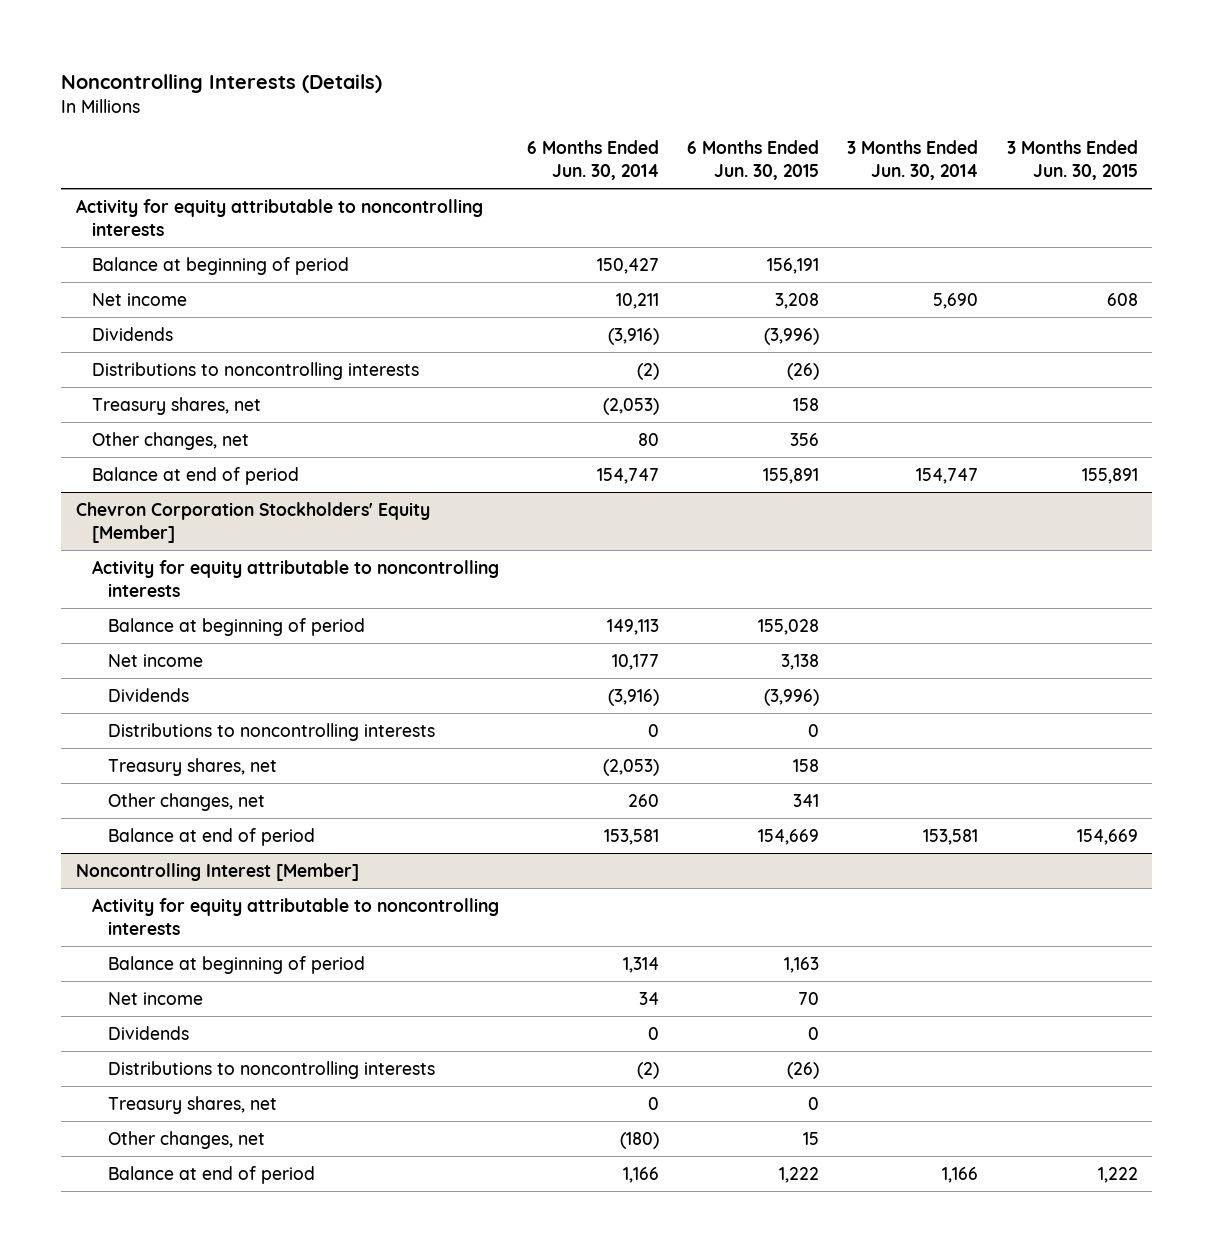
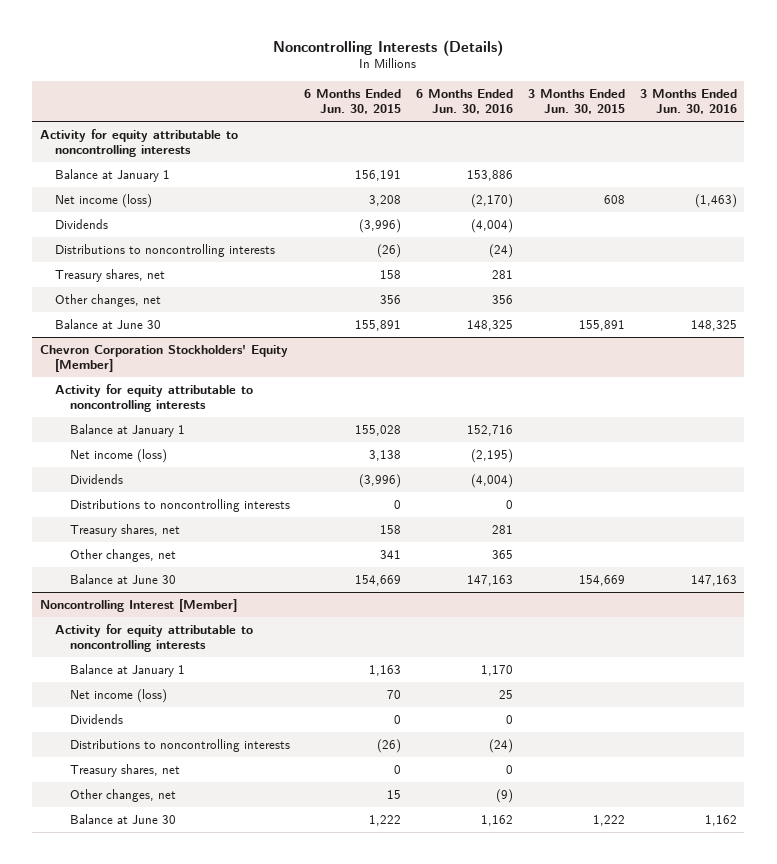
[526,140,659,180] 6 Months Ended Jun. 30, 2014 -> none
[847,140,979,180] 3 Months Ended Jun. 30, 2014 -> none
none -> [416,88,514,115] 6 Months Ended Jun. 30, 2016
none -> [639,88,737,115] 3 Months Ended Jun. 30, 2016
[91,256,349,275] Balance at beginning of period -> [54,168,170,182] Balance at January 1
[91,292,187,306] Net income -> [54,193,152,208] Net income (loss)
[91,466,299,485] Balance at end of period -> [54,318,161,329] Balance at June 30
[107,617,365,636] Balance at beginning of period -> [69,423,185,437] Balance at January 1
[107,653,203,667] Net income -> [69,448,167,463] Net income (loss)
[107,827,315,846] Balance at end of period -> [69,573,176,584] Balance at June 30
[107,955,365,974] Balance at beginning of period -> [69,663,185,677] Balance at January 1
[107,991,203,1005] Net income -> [69,688,167,703] Net income (loss)
[107,1165,315,1184] Balance at end of period -> [69,813,176,824] Balance at June 30

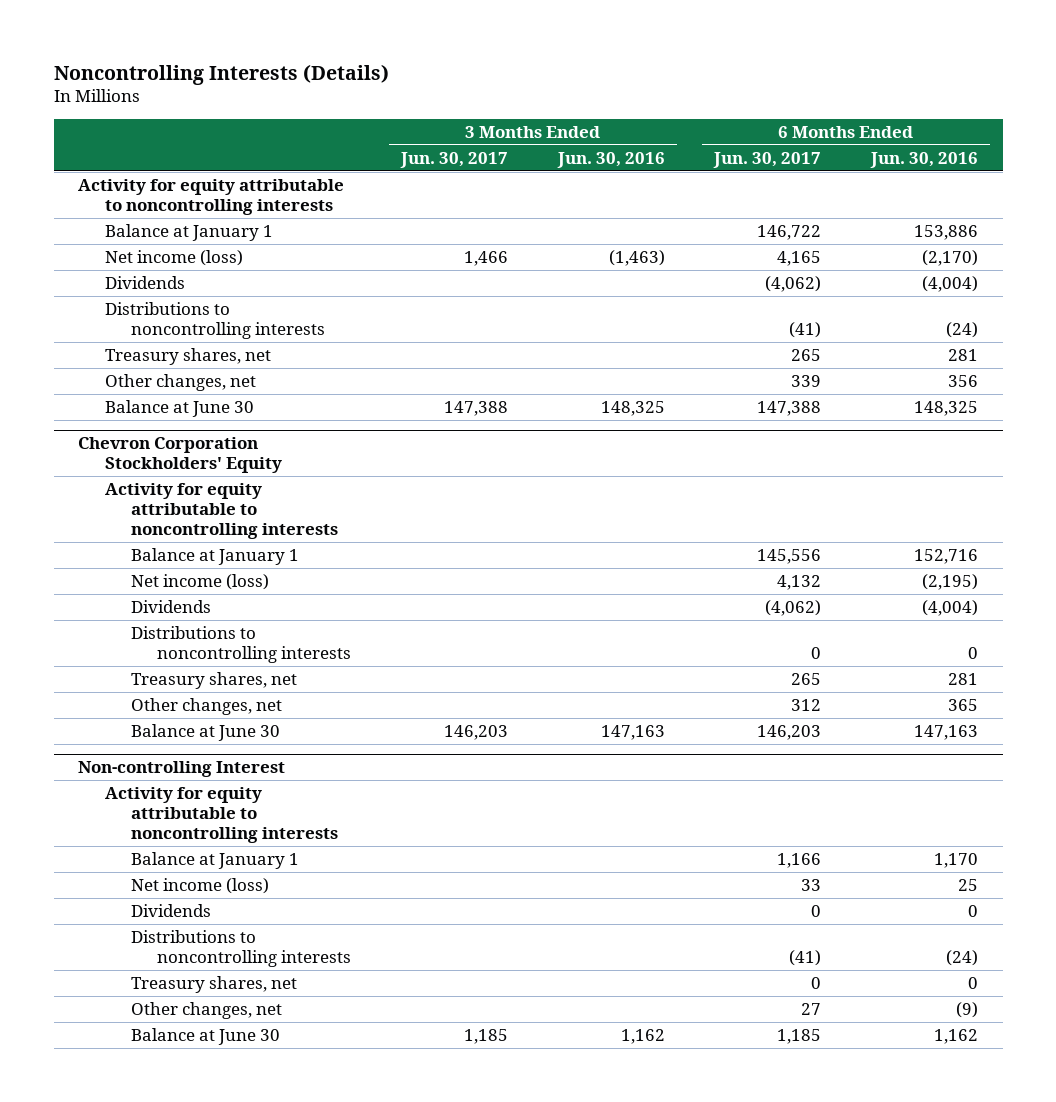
[304,88,402,115] 6 Months Ended Jun. 30, 2015 -> none
[527,88,625,115] 3 Months Ended Jun. 30, 2015 -> none
none -> [400,151,509,168] Jun. 30, 2017
none -> [713,151,822,168] Jun. 30, 2017
[39,344,288,373] Chevron Corporation Stockholders' Equity [Member] -> [78,437,282,474] Chevron Corporation Stockholders' Equity
[39,598,237,612] Noncontrolling Interest [Member] -> [78,761,286,778] Non-controlling Interest

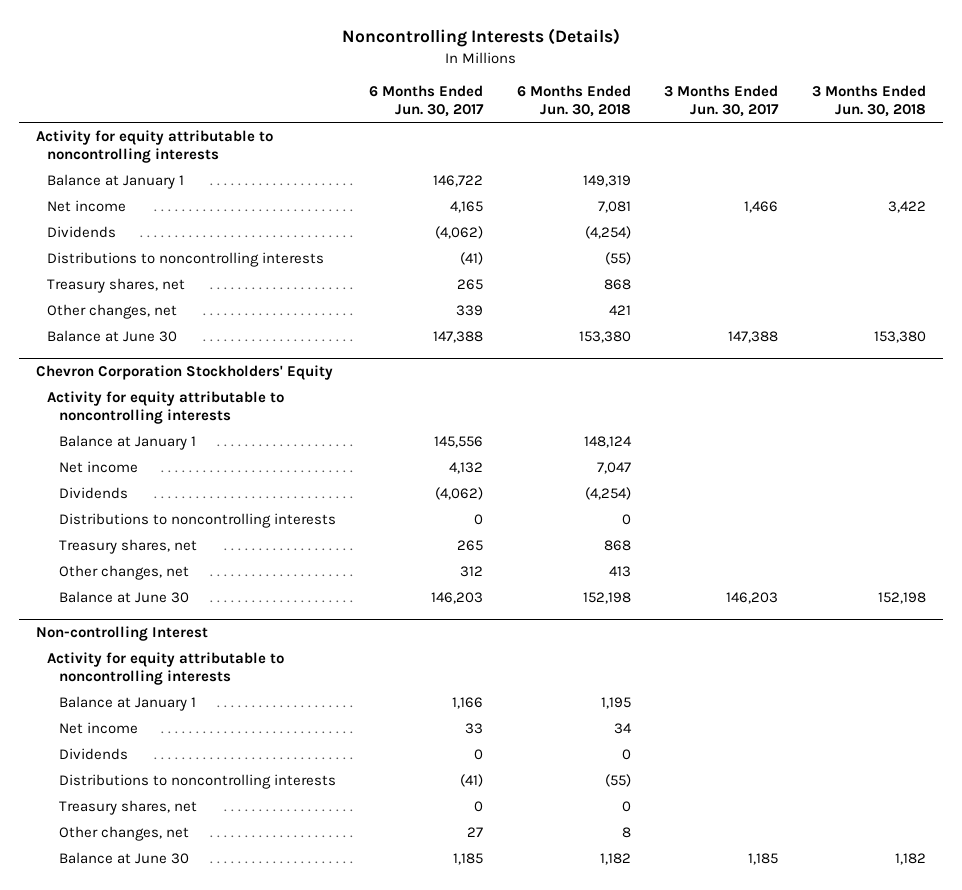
[556,151,665,168] Jun. 30, 2016 -> none
[869,151,978,168] Jun. 30, 2016 -> none
none -> [516,84,631,118] 6 Months Ended Jun. 30, 2018
none -> [811,84,926,118] 3 Months Ended Jun. 30, 2018
[104,249,243,266] Net income (loss) -> [47,199,127,212] Net income
[131,573,270,590] Net income (loss) -> [58,460,138,473] Net income
[131,877,270,894] Net income (loss) -> [58,721,138,734] Net income

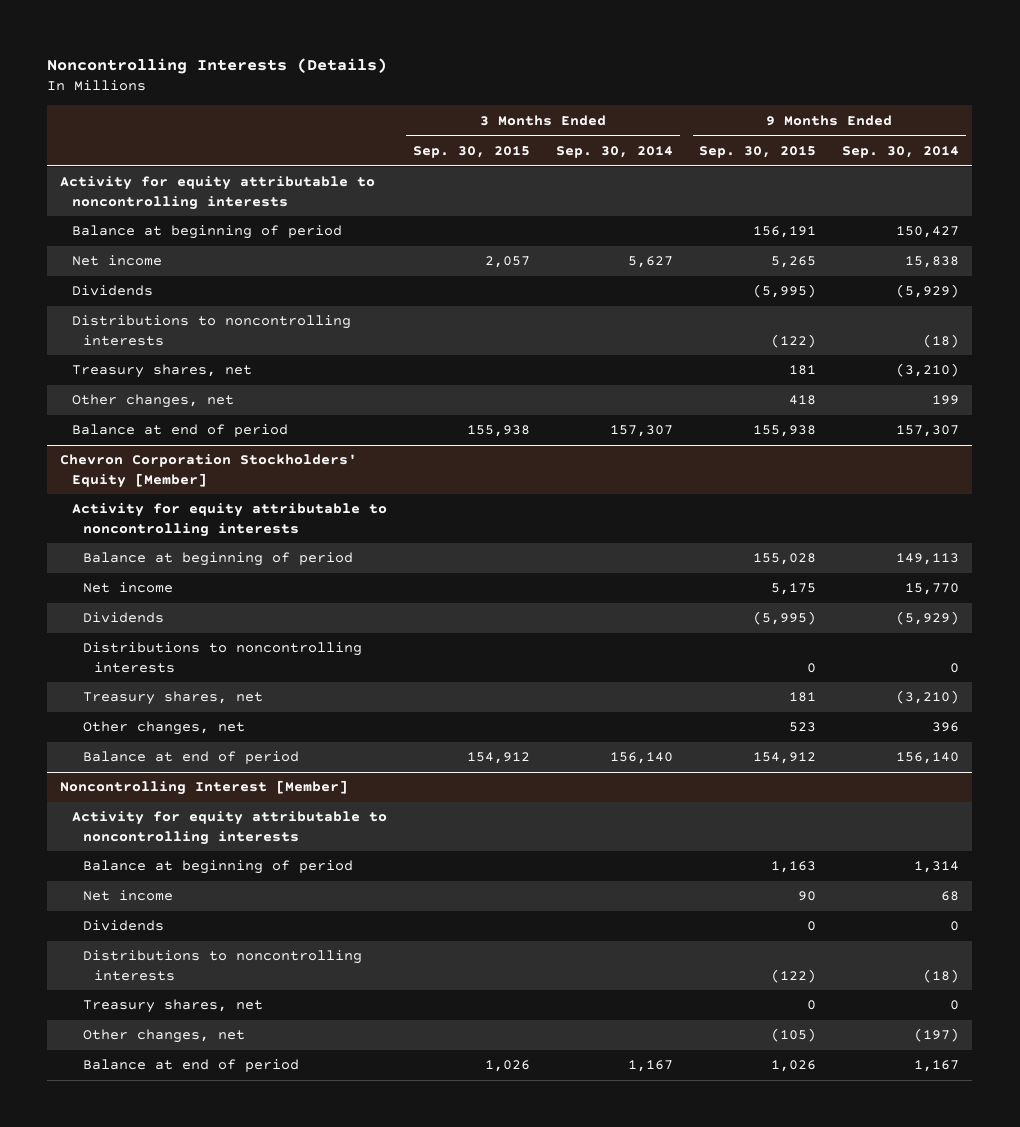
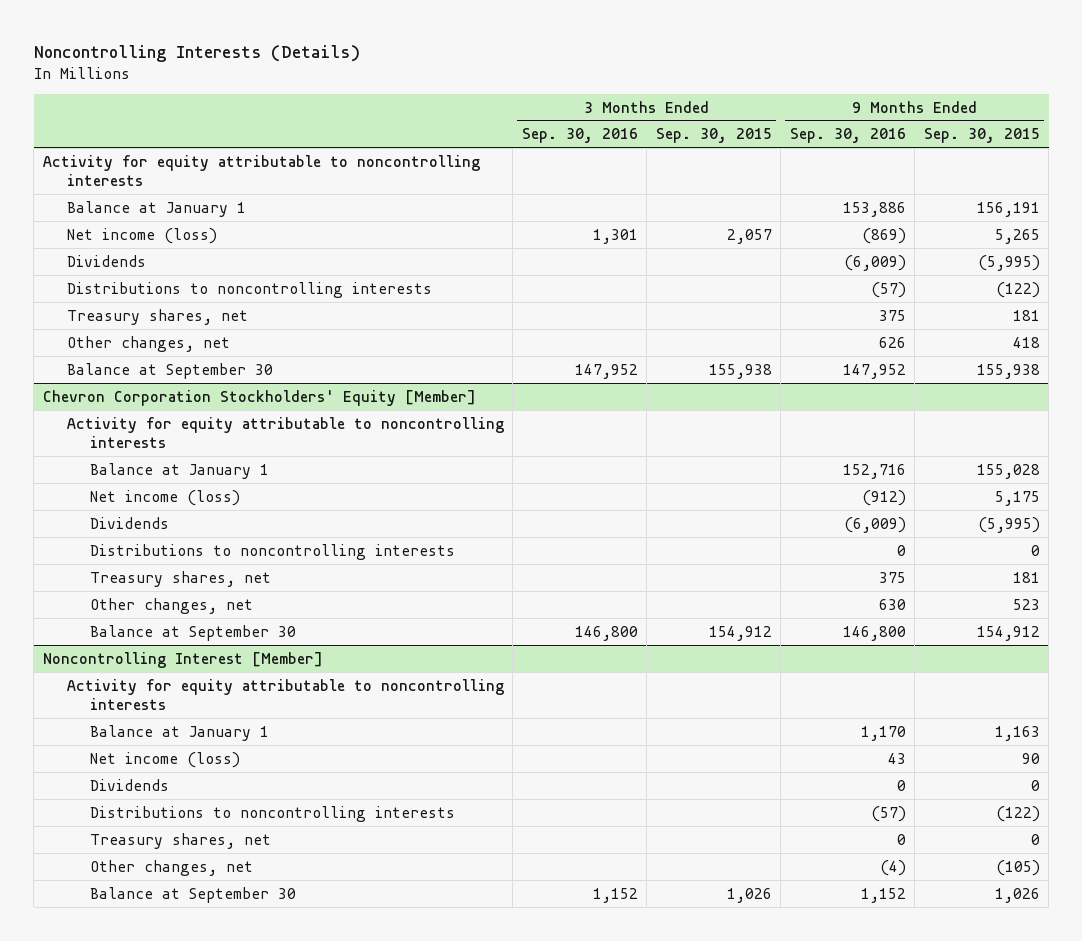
[555,145,673,158] Sep. 30, 2014 -> none
[842,145,960,158] Sep. 30, 2014 -> none
none -> [521,128,638,144] Sep. 30, 2016
none -> [789,128,906,144] Sep. 30, 2016
[71,225,342,240] Balance at beginning of period -> [66,200,246,217] Balance at January 1
[71,255,162,267] Net income -> [66,227,217,244] Net income (loss)
[71,424,288,438] Balance at end of period -> [66,362,273,379] Balance at September 30
[82,552,353,567] Balance at beginning of period -> [90,462,270,479] Balance at January 1
[82,582,173,594] Net income -> [90,489,241,506] Net income (loss)
[82,751,299,765] Balance at end of period -> [90,624,297,641] Balance at September 30
[82,860,353,875] Balance at beginning of period -> [90,724,270,741] Balance at January 1
[82,890,173,902] Net income -> [90,751,241,768] Net income (loss)
[82,1059,299,1073] Balance at end of period -> [90,886,297,903] Balance at September 30

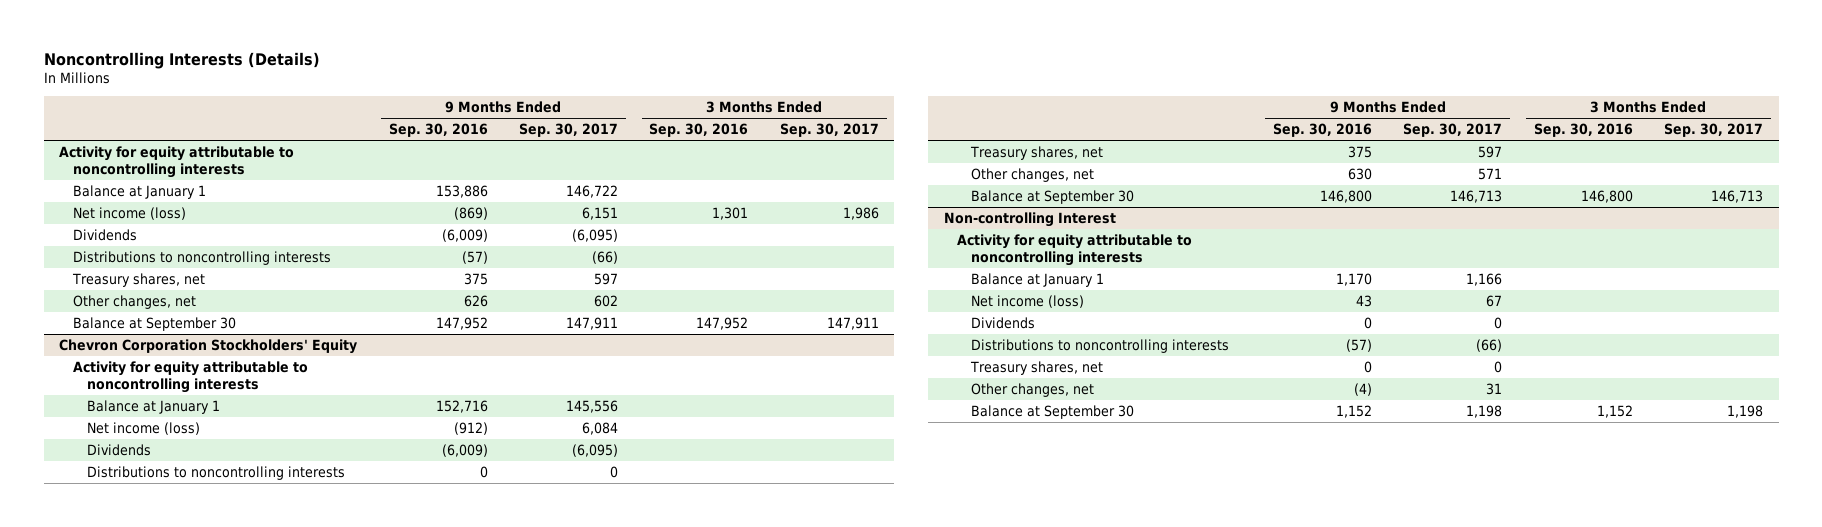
[655,128,772,144] Sep. 30, 2015 -> none
[923,128,1040,144] Sep. 30, 2015 -> none
none -> [519,123,619,138] Sep. 30, 2017
none -> [779,123,879,138] Sep. 30, 2017
[42,389,476,406] Chevron Corporation Stockholders' Equity [Member] -> [59,338,358,354] Chevron Corporation Stockholders' Equity
[42,651,323,668] Noncontrolling Interest [Member] -> [943,211,1116,227] Non-controlling Interest

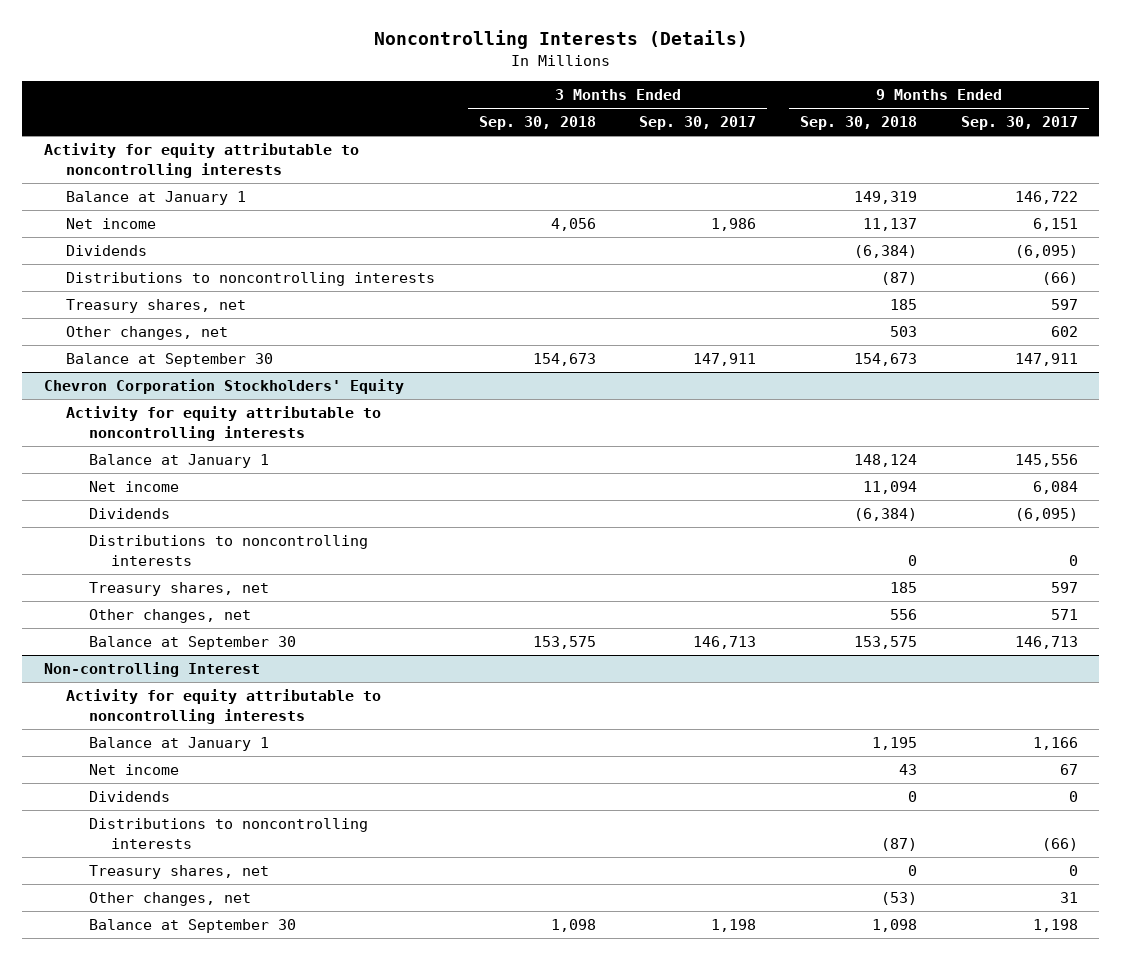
[388,123,488,138] Sep. 30, 2016 -> none
[649,123,749,138] Sep. 30, 2016 -> none
none -> [478,116,596,131] Sep. 30, 2018
none -> [800,116,918,131] Sep. 30, 2018
[73,206,187,220] Net income (loss) -> [66,218,157,230] Net income
[87,421,201,435] Net income (loss) -> [88,481,179,493] Net income
[971,294,1085,308] Net income (loss) -> [88,764,179,776] Net income

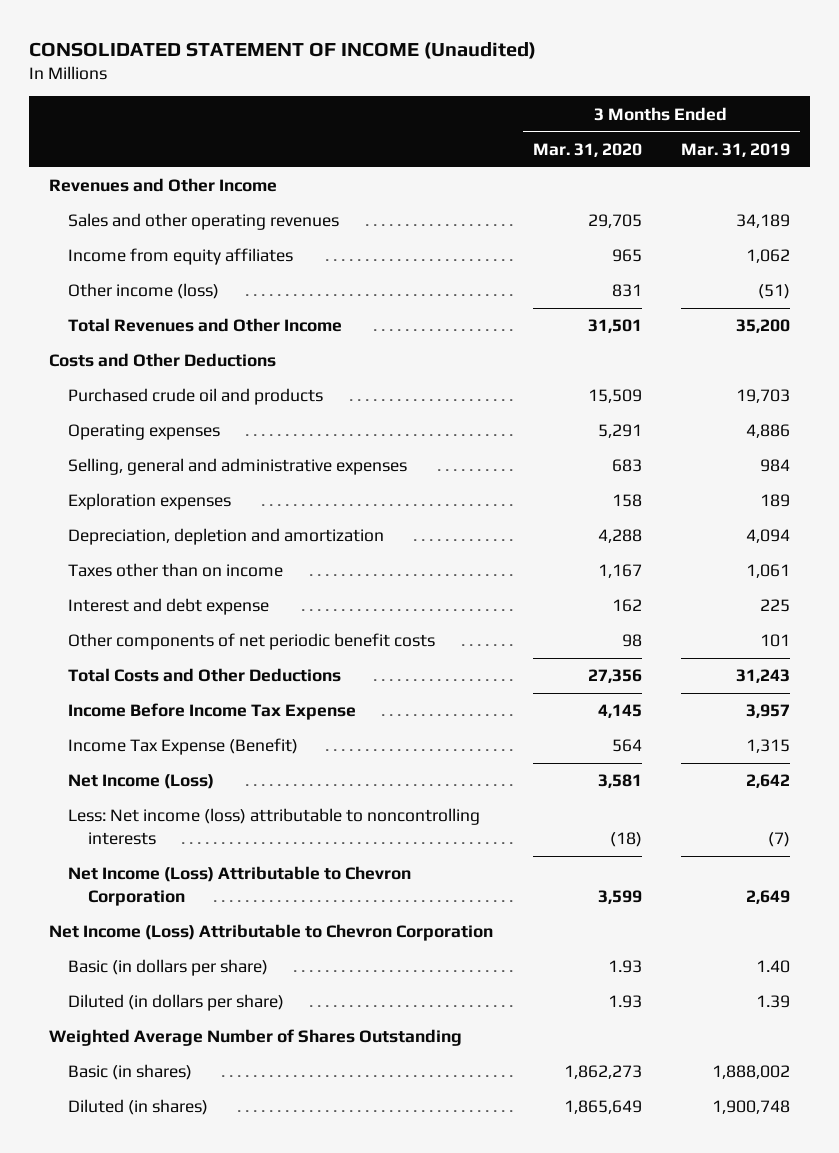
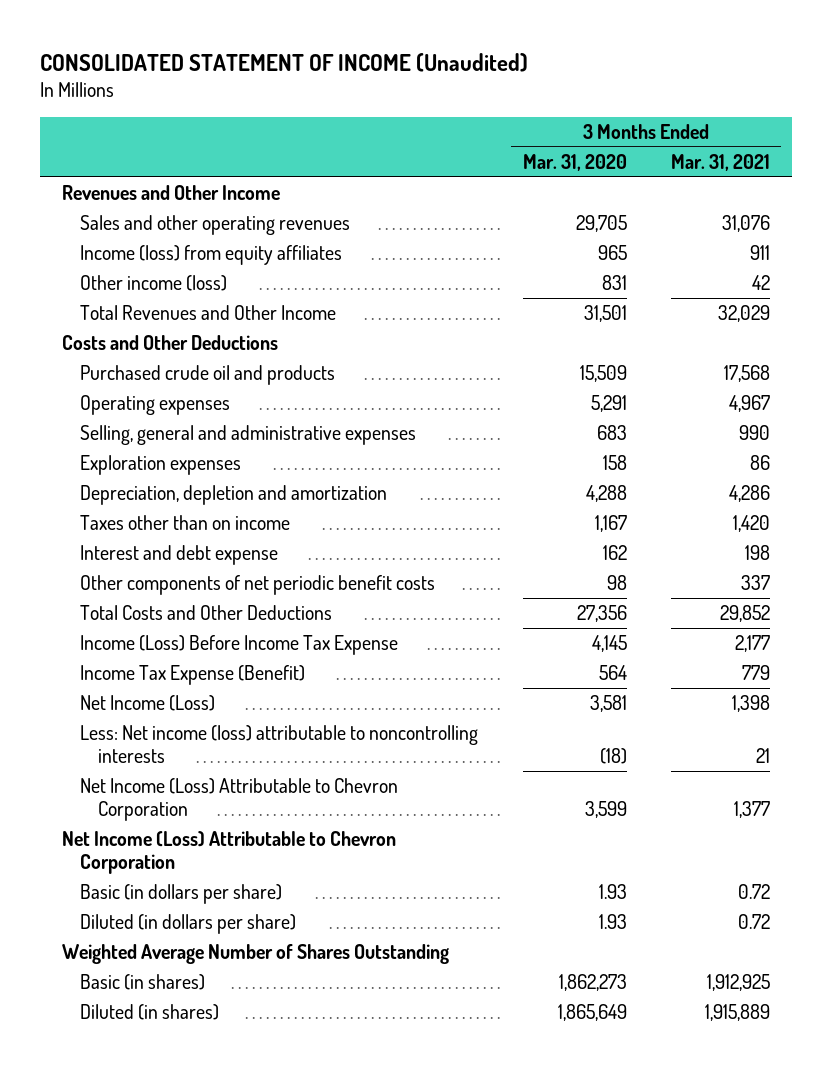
[681,142,791,157] Mar. 31, 2019 -> none
none -> [670,153,770,171] Mar. 31, 2021
[68,248,294,266] Income from equity affiliates -> [80,245,343,266] Income (loss) from equity affiliates
[68,703,357,721] Income Before Income Tax Expense -> [80,635,399,656] Income (Loss) Before Income Tax Expense

